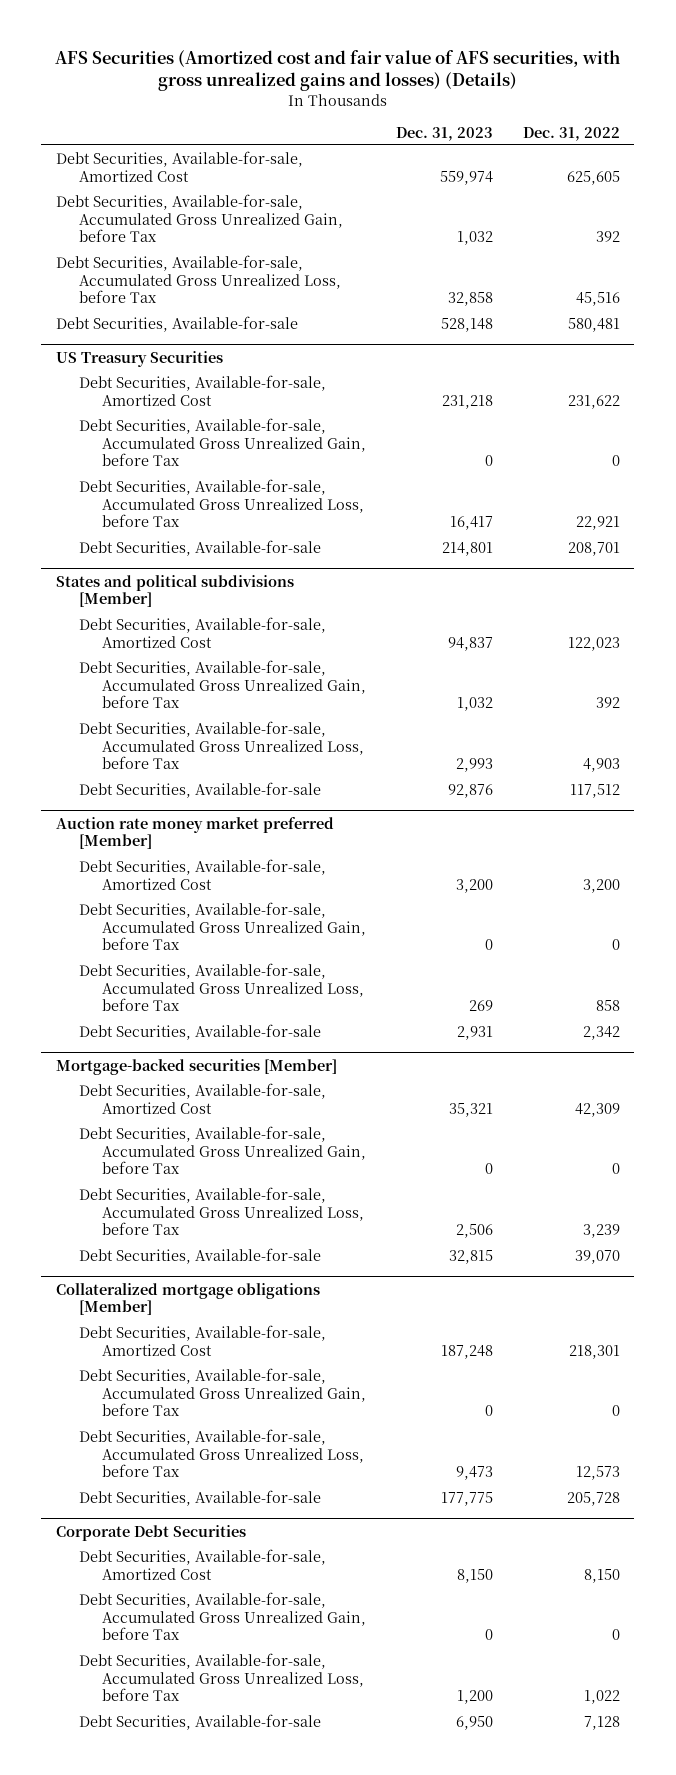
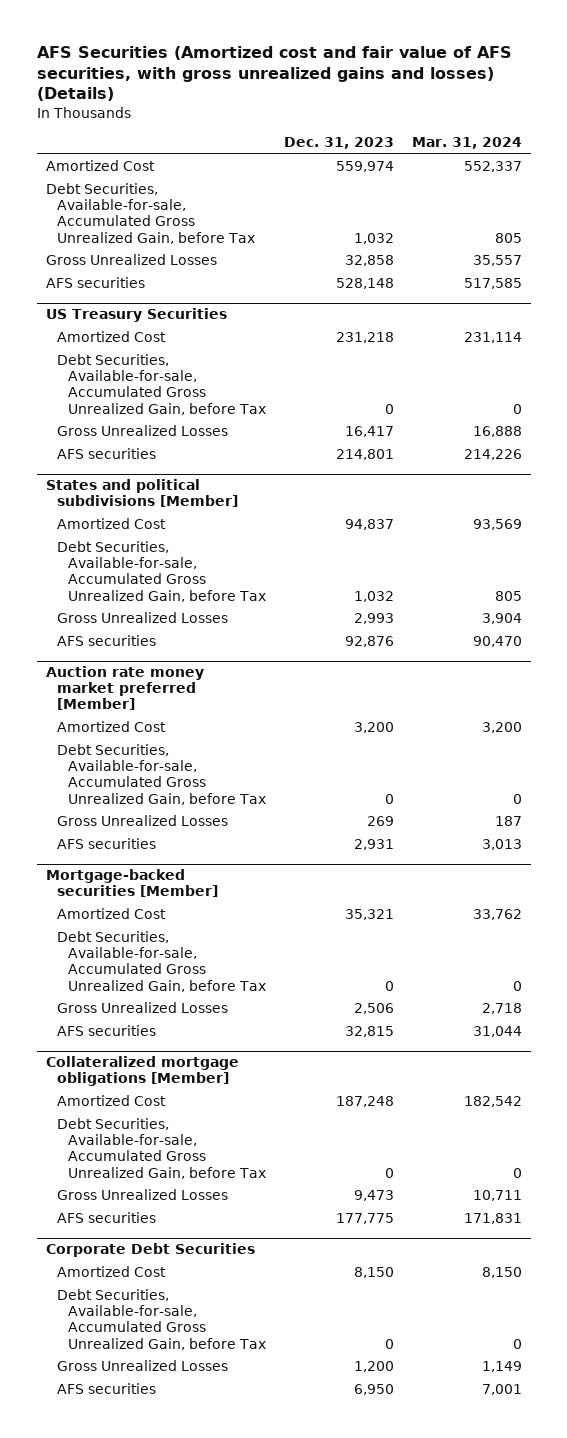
[522,126,620,141] Dec. 31, 2022 -> none
none -> [411,137,522,150] Mar. 31, 2024
[56,150,304,182] Debt Securities, Available-for-sale, Amortized Cost -> [45,160,155,172] Amortized Cost
[56,254,342,304] Debt Securities, Available-for-sale, Accumulated Gross Unrealized Loss, before Tax -> [45,254,217,266] Gross Unrealized Losses
[56,315,299,332] Debt Securities, Available-for-sale -> [45,277,145,289] AFS securities
[79,374,327,406] Debt Securities, Available-for-sale, Amortized Cost -> [56,331,166,343] Amortized Cost
[79,478,365,528] Debt Securities, Available-for-sale, Accumulated Gross Unrealized Loss, before Tax -> [56,425,228,437] Gross Unrealized Losses
[79,539,322,556] Debt Securities, Available-for-sale -> [56,448,156,460] AFS securities
[79,616,327,648] Debt Securities, Available-for-sale, Amortized Cost -> [56,518,166,530] Amortized Cost
[79,720,365,770] Debt Securities, Available-for-sale, Accumulated Gross Unrealized Loss, before Tax -> [56,612,228,624] Gross Unrealized Losses
[79,781,322,798] Debt Securities, Available-for-sale -> [56,635,156,647] AFS securities
[79,858,327,890] Debt Securities, Available-for-sale, Amortized Cost -> [56,721,166,733] Amortized Cost
[79,962,365,1012] Debt Securities, Available-for-sale, Accumulated Gross Unrealized Loss, before Tax -> [56,815,228,827] Gross Unrealized Losses
[79,1023,322,1040] Debt Securities, Available-for-sale -> [56,838,156,850] AFS securities
[79,1082,327,1114] Debt Securities, Available-for-sale, Amortized Cost -> [56,908,166,920] Amortized Cost
[79,1186,365,1236] Debt Securities, Available-for-sale, Accumulated Gross Unrealized Loss, before Tax -> [56,1002,228,1014] Gross Unrealized Losses
[79,1247,322,1264] Debt Securities, Available-for-sale -> [56,1025,156,1037] AFS securities
[79,1324,327,1356] Debt Securities, Available-for-sale, Amortized Cost -> [56,1095,166,1107] Amortized Cost
[79,1428,365,1478] Debt Securities, Available-for-sale, Accumulated Gross Unrealized Loss, before Tax -> [56,1189,228,1201] Gross Unrealized Losses
[79,1489,322,1506] Debt Securities, Available-for-sale -> [56,1212,156,1224] AFS securities
[79,1548,327,1580] Debt Securities, Available-for-sale, Amortized Cost -> [56,1266,166,1278] Amortized Cost
[79,1652,365,1702] Debt Securities, Available-for-sale, Accumulated Gross Unrealized Loss, before Tax -> [56,1360,228,1372] Gross Unrealized Losses
[79,1713,322,1730] Debt Securities, Available-for-sale -> [56,1383,156,1395] AFS securities

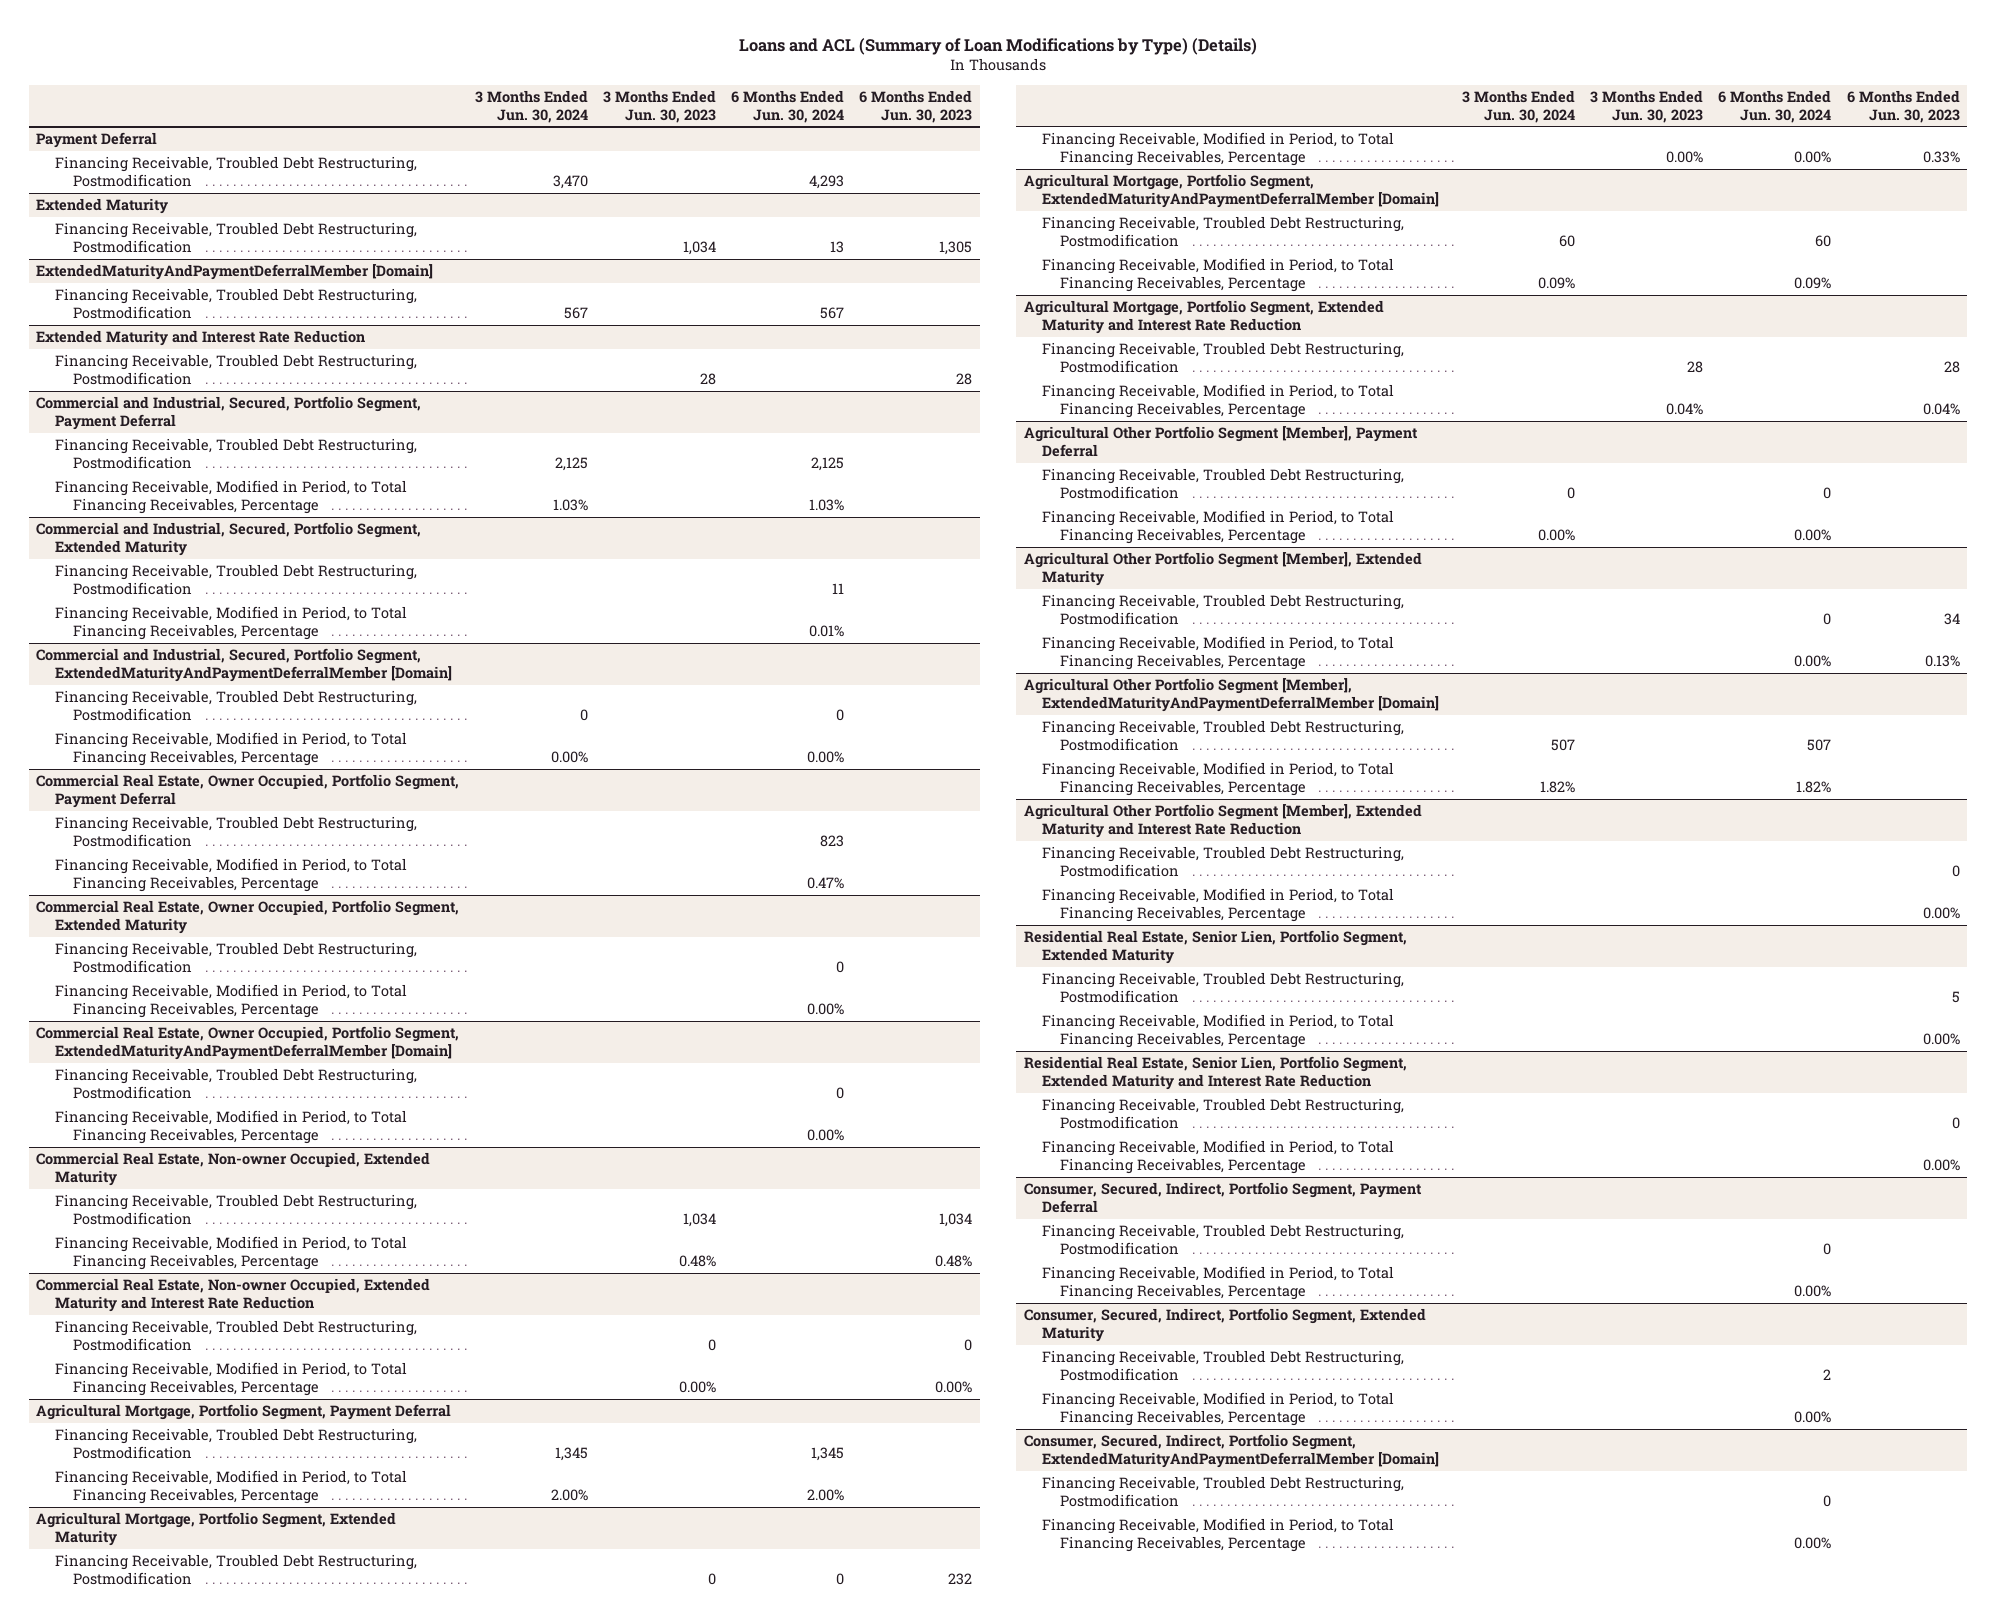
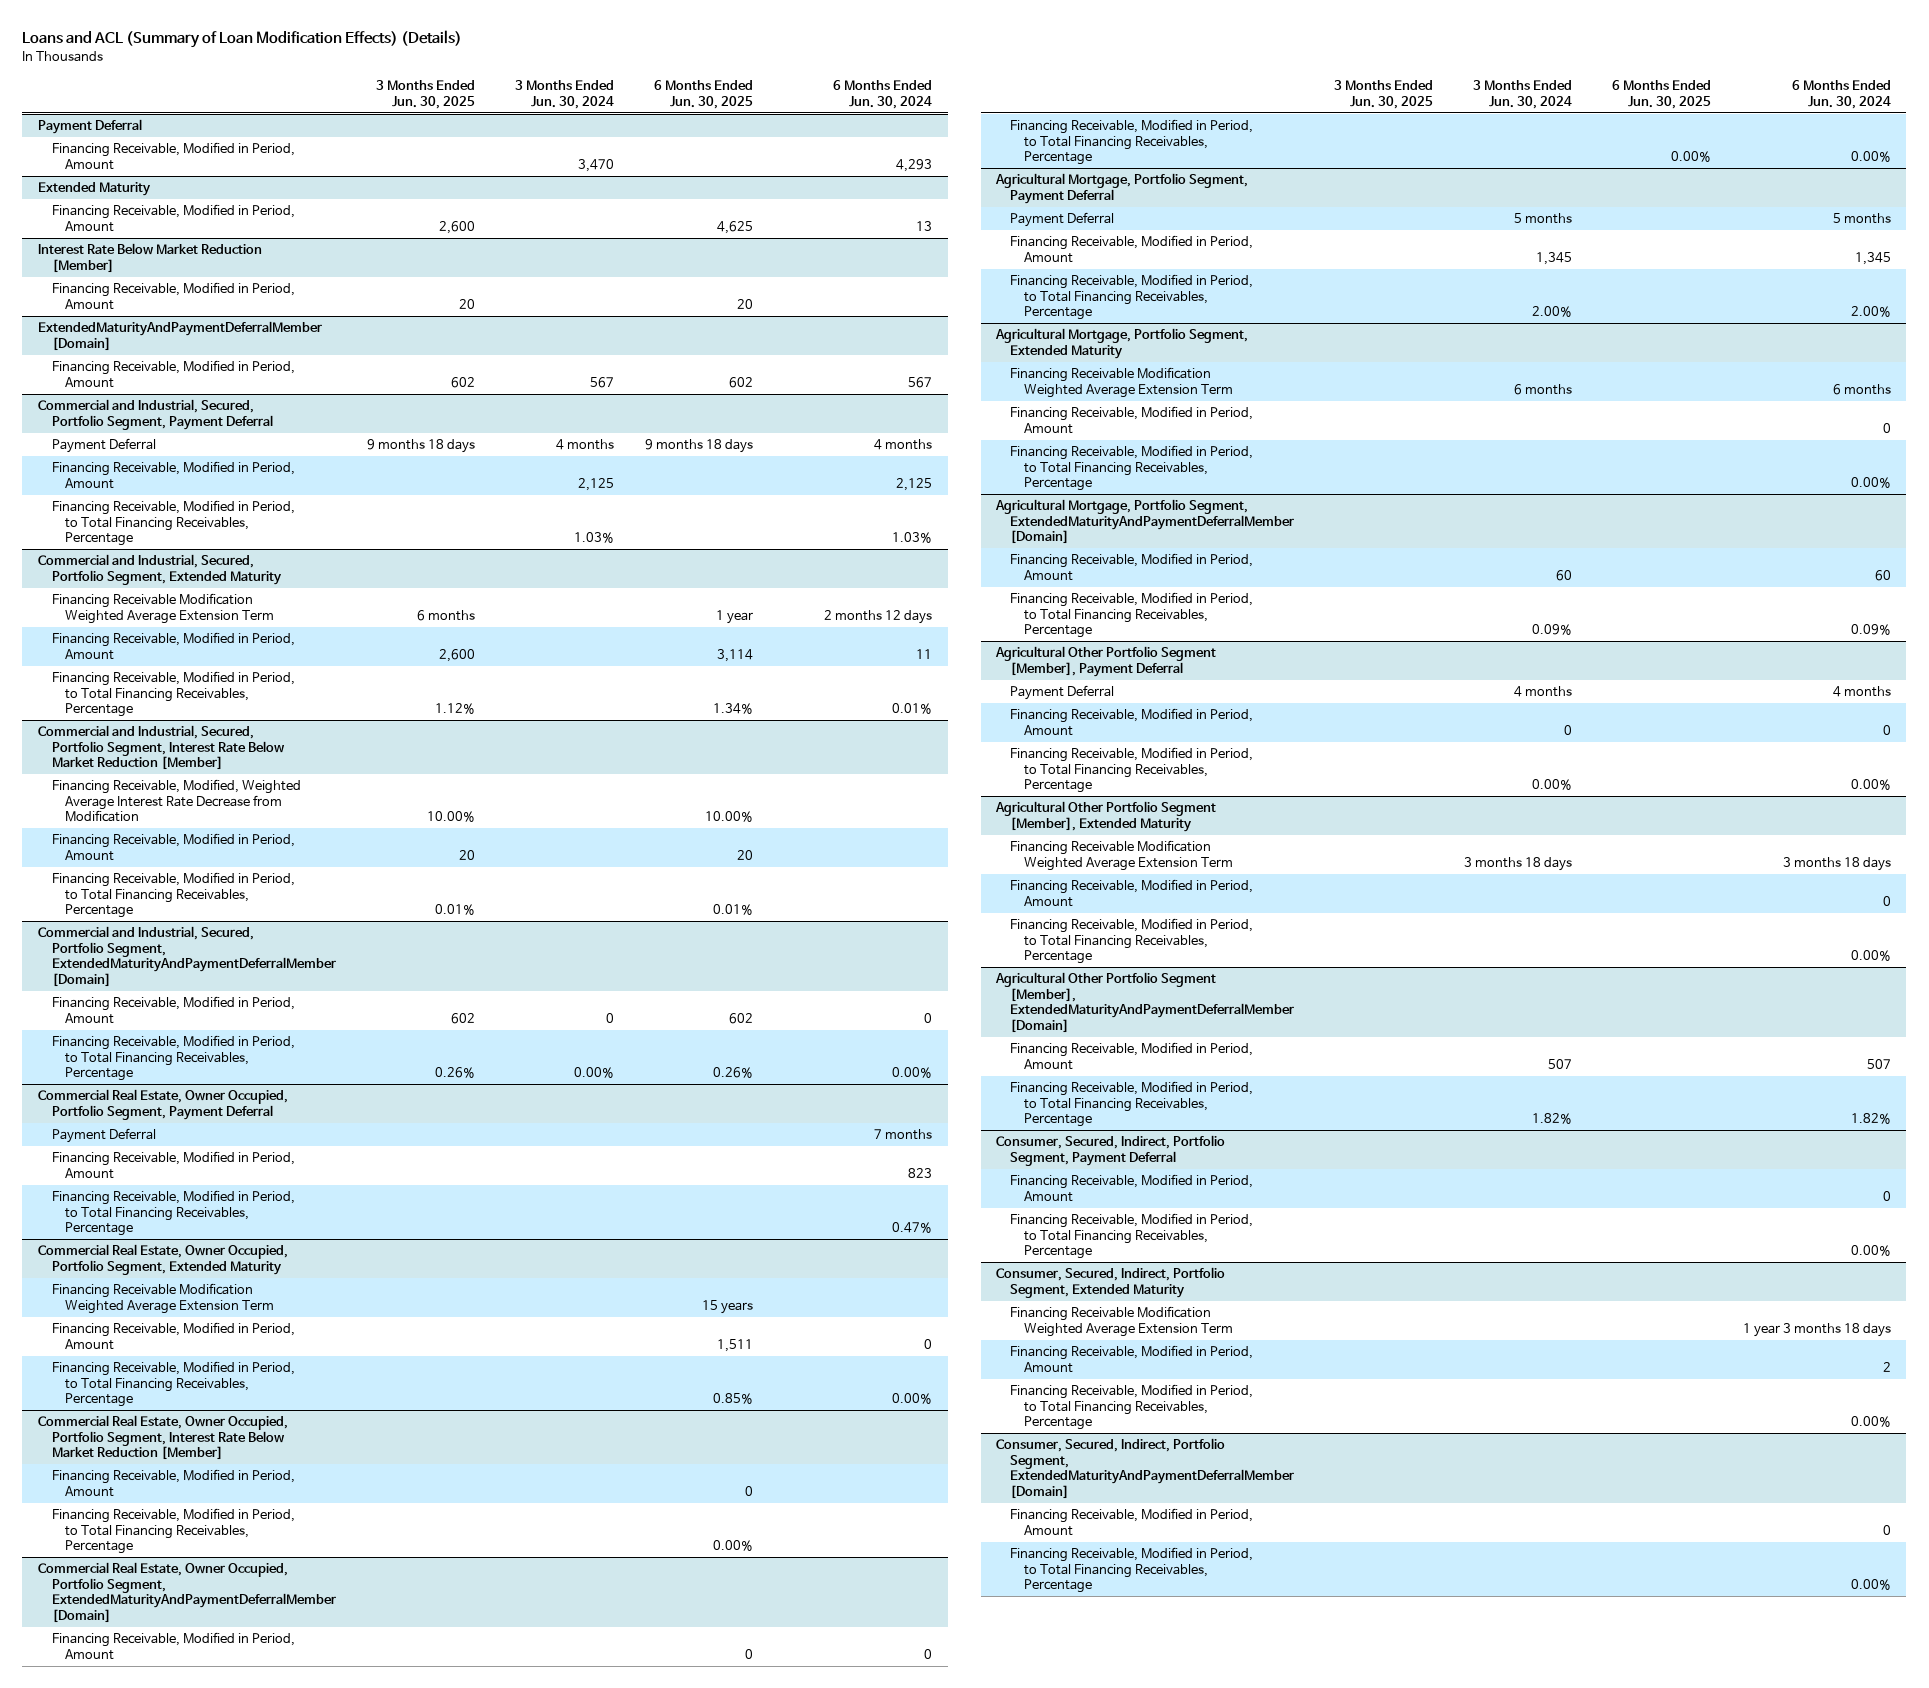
[738,38,1257,56] Loans and ACL (Summary of Loan Modifications by Type) (Details) -> [22,29,463,48] Loans and ACL (Summary of Loan Modification Effects) (Details)
[602,89,716,123] 3 Months Ended Jun. 30, 2023 -> none
[859,89,973,123] 6 Months Ended Jun. 30, 2023 -> none
none -> [375,80,475,109] 3 Months Ended Jun. 30, 2025
none -> [654,80,754,109] 6 Months Ended Jun. 30, 2025
[54,155,417,187] Financing Receivable, Troubled Debt Restructuring, Postmodification -> [51,142,295,170] Financing Receivable, Modified in Period, Amount
[54,221,417,253] Financing Receivable, Troubled Debt Restructuring, Postmodification -> [51,204,295,232] Financing Receivable, Modified in Period, Amount
none -> [37,243,262,273] Interest Rate Below Market Reduction [Member]
none -> [51,282,295,310] Financing Receivable, Modified in Period, Amount
[36,329,366,346] Extended Maturity and Interest Rate Reduction -> none
[54,353,417,385] Financing Receivable, Troubled Debt Restructuring, Postmodification -> none
[54,287,417,319] Financing Receivable, Troubled Debt Restructuring, Postmodification -> [51,360,295,388] Financing Receivable, Modified in Period, Amount
none -> [51,438,156,454] Payment Deferral
[54,437,417,469] Financing Receivable, Troubled Debt Restructuring, Postmodification -> [51,461,295,489] Financing Receivable, Modified in Period, Amount
none -> [51,593,275,624] Financing Receivable Modification Weighted Average Extension Term
[54,563,417,595] Financing Receivable, Troubled Debt Restructuring, Postmodification -> [51,632,295,660] Financing Receivable, Modified in Period, Amount
none -> [37,725,285,771] Commercial and Industrial, Secured, Portfolio Segment, Interest Rate Below Market Reduction [Member]
none -> [51,779,301,823] Financing Receivable, Modified, Weighted Average Interest Rate Decrease from Modification
none -> [51,833,295,861] Financing Receivable, Modified in Period, Amount
none -> [51,872,295,919] Financing Receivable, Modified in Period, to Total Financing Receivables, Percentage
[54,689,417,721] Financing Receivable, Troubled Debt Restructuring, Postmodification -> [51,996,295,1024] Financing Receivable, Modified in Period, Amount
none -> [51,1128,156,1144] Payment Deferral
[54,815,417,847] Financing Receivable, Troubled Debt Restructuring, Postmodification -> [51,1151,295,1179] Financing Receivable, Modified in Period, Amount
none -> [51,1283,275,1314] Financing Receivable Modification Weighted Average Extension Term
[54,941,417,973] Financing Receivable, Troubled Debt Restructuring, Postmodification -> [51,1322,295,1350] Financing Receivable, Modified in Period, Amount
none -> [37,1415,288,1461] Commercial Real Estate, Owner Occupied, Portfolio Segment, Interest Rate Below Market Reduction [Member]
none -> [51,1469,295,1497] Financing Receivable, Modified in Period, Amount
none -> [51,1508,295,1555] Financing Receivable, Modified in Period, to Total Financing Receivables, Percentage
[54,1067,417,1099] Financing Receivable, Troubled Debt Restructuring, Postmodification -> [51,1632,295,1660] Financing Receivable, Modified in Period, Amount
[36,1151,431,1186] Commercial Real Estate, Non-owner Occupied, Extended Maturity -> none
[54,1193,417,1225] Financing Receivable, Troubled Debt Restructuring, Postmodification -> none
[54,1235,407,1270] Financing Receivable, Modified in Period, to Total Financing Receivables, Percentage -> none
[36,1277,431,1312] Commercial Real Estate, Non-owner Occupied, Extended Maturity and Interest Rate Reduction -> none
[54,1319,417,1351] Financing Receivable, Troubled Debt Restructuring, Postmodification -> none
[54,1361,407,1396] Financing Receivable, Modified in Period, to Total Financing Receivables, Percentage -> none
none -> [1009,212,1114,228] Payment Deferral
[54,1427,417,1459] Financing Receivable, Troubled Debt Restructuring, Postmodification -> [1009,235,1253,263] Financing Receivable, Modified in Period, Amount
none -> [1009,367,1233,398] Financing Receivable Modification Weighted Average Extension Term
[54,1553,417,1585] Financing Receivable, Troubled Debt Restructuring, Postmodification -> [1009,406,1253,434] Financing Receivable, Modified in Period, Amount
[1041,215,1404,247] Financing Receivable, Troubled Debt Restructuring, Postmodification -> [1009,553,1253,581] Financing Receivable, Modified in Period, Amount
[1023,299,1384,334] Agricultural Mortgage, Portfolio Segment, Extended Maturity and Interest Rate Reduction -> none
[1041,341,1404,373] Financing Receivable, Troubled Debt Restructuring, Postmodification -> none
[1041,383,1394,418] Financing Receivable, Modified in Period, to Total Financing Receivables, Percentage -> none
none -> [1009,685,1114,701] Payment Deferral
[1041,467,1404,499] Financing Receivable, Troubled Debt Restructuring, Postmodification -> [1009,708,1253,736] Financing Receivable, Modified in Period, Amount
none -> [1009,840,1233,871] Financing Receivable Modification Weighted Average Extension Term
[1041,593,1404,625] Financing Receivable, Troubled Debt Restructuring, Postmodification -> [1009,879,1253,907] Financing Receivable, Modified in Period, Amount
[1041,719,1404,751] Financing Receivable, Troubled Debt Restructuring, Postmodification -> [1009,1042,1253,1070] Financing Receivable, Modified in Period, Amount
[1023,803,1422,838] Agricultural Other Portfolio Segment [Member], Extended Maturity and Interest Rate Reduction -> none
[1041,845,1404,877] Financing Receivable, Troubled Debt Restructuring, Postmodification -> none
[1041,887,1394,922] Financing Receivable, Modified in Period, to Total Financing Receivables, Percentage -> none
[1023,929,1407,964] Residential Real Estate, Senior Lien, Portfolio Segment, Extended Maturity -> none
[1041,971,1404,1003] Financing Receivable, Troubled Debt Restructuring, Postmodification -> none
[1041,1013,1394,1048] Financing Receivable, Modified in Period, to Total Financing Receivables, Percentage -> none
[1023,1055,1407,1090] Residential Real Estate, Senior Lien, Portfolio Segment, Extended Maturity and Interest Rate Reduction -> none
[1041,1097,1404,1129] Financing Receivable, Troubled Debt Restructuring, Postmodification -> none
[1041,1139,1394,1174] Financing Receivable, Modified in Period, to Total Financing Receivables, Percentage -> none
[1041,1223,1404,1255] Financing Receivable, Troubled Debt Restructuring, Postmodification -> [1009,1174,1253,1202] Financing Receivable, Modified in Period, Amount
none -> [1009,1306,1233,1337] Financing Receivable Modification Weighted Average Extension Term
[1041,1349,1404,1381] Financing Receivable, Troubled Debt Restructuring, Postmodification -> [1009,1345,1253,1373] Financing Receivable, Modified in Period, Amount
[1041,1475,1404,1507] Financing Receivable, Troubled Debt Restructuring, Postmodification -> [1009,1508,1253,1536] Financing Receivable, Modified in Period, Amount

